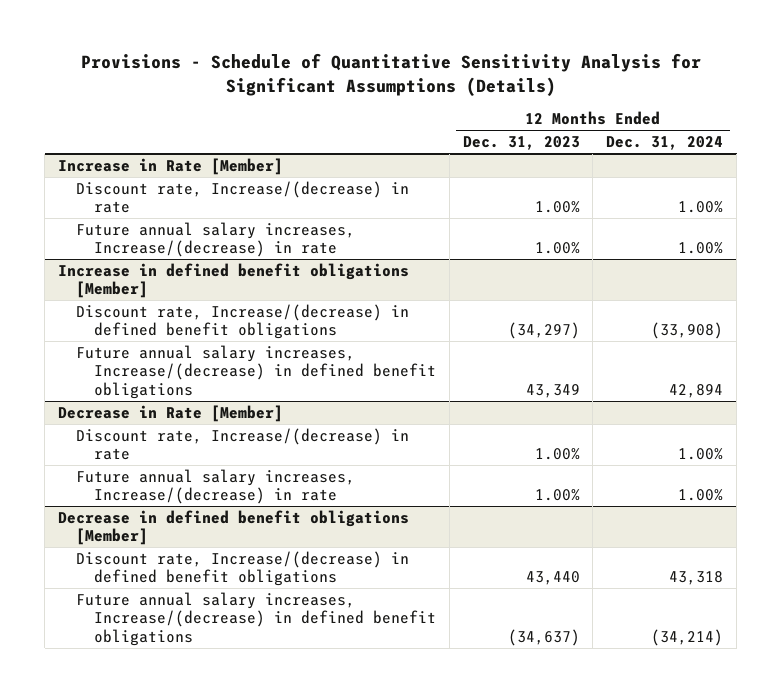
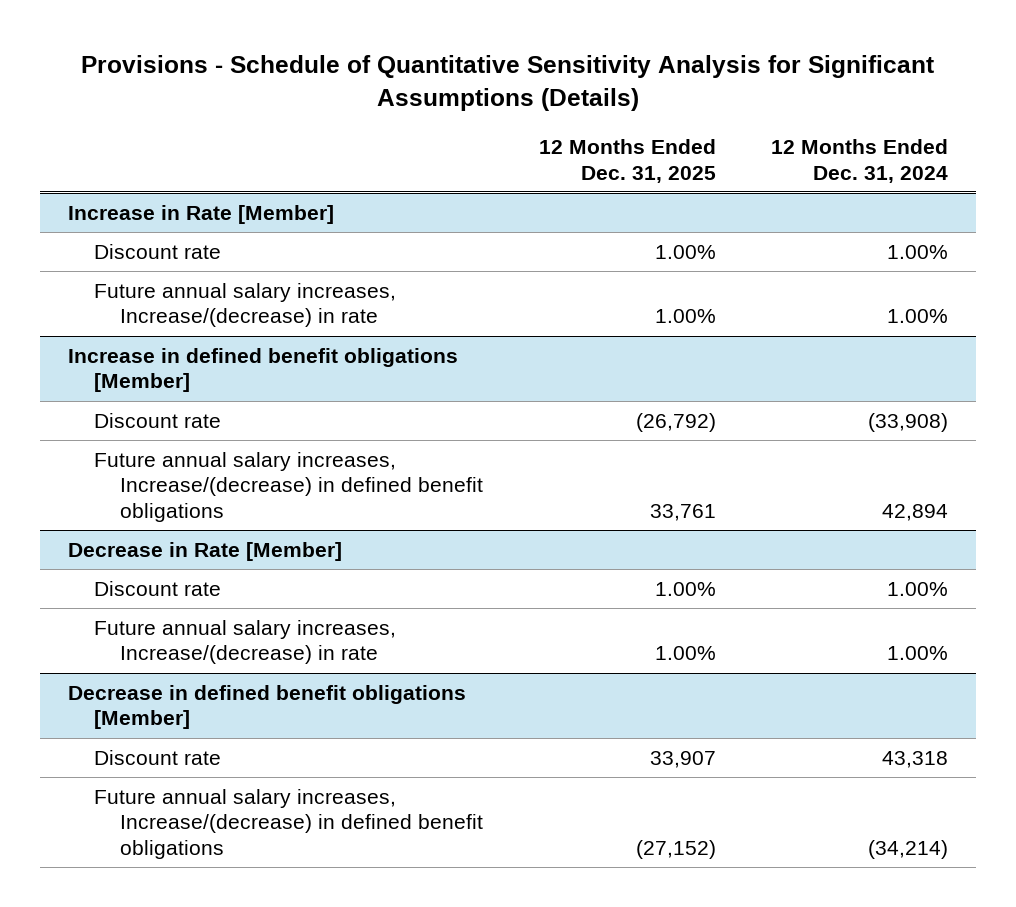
[462,136,580,151] Dec. 31, 2023 -> none
none -> [538,138,716,183] 12 Months Ended Dec. 31, 2025
[75,180,409,214] Discount rate, Increase/(decrease) in rate -> [94,243,222,259] Discount rate
[75,303,409,340] Discount rate, Increase/(decrease) in defined benefit obligations -> [94,412,222,428] Discount rate
[75,427,409,461] Discount rate, Increase/(decrease) in rate -> [94,580,222,596] Discount rate
[75,550,409,587] Discount rate, Increase/(decrease) in defined benefit obligations -> [94,749,222,765] Discount rate

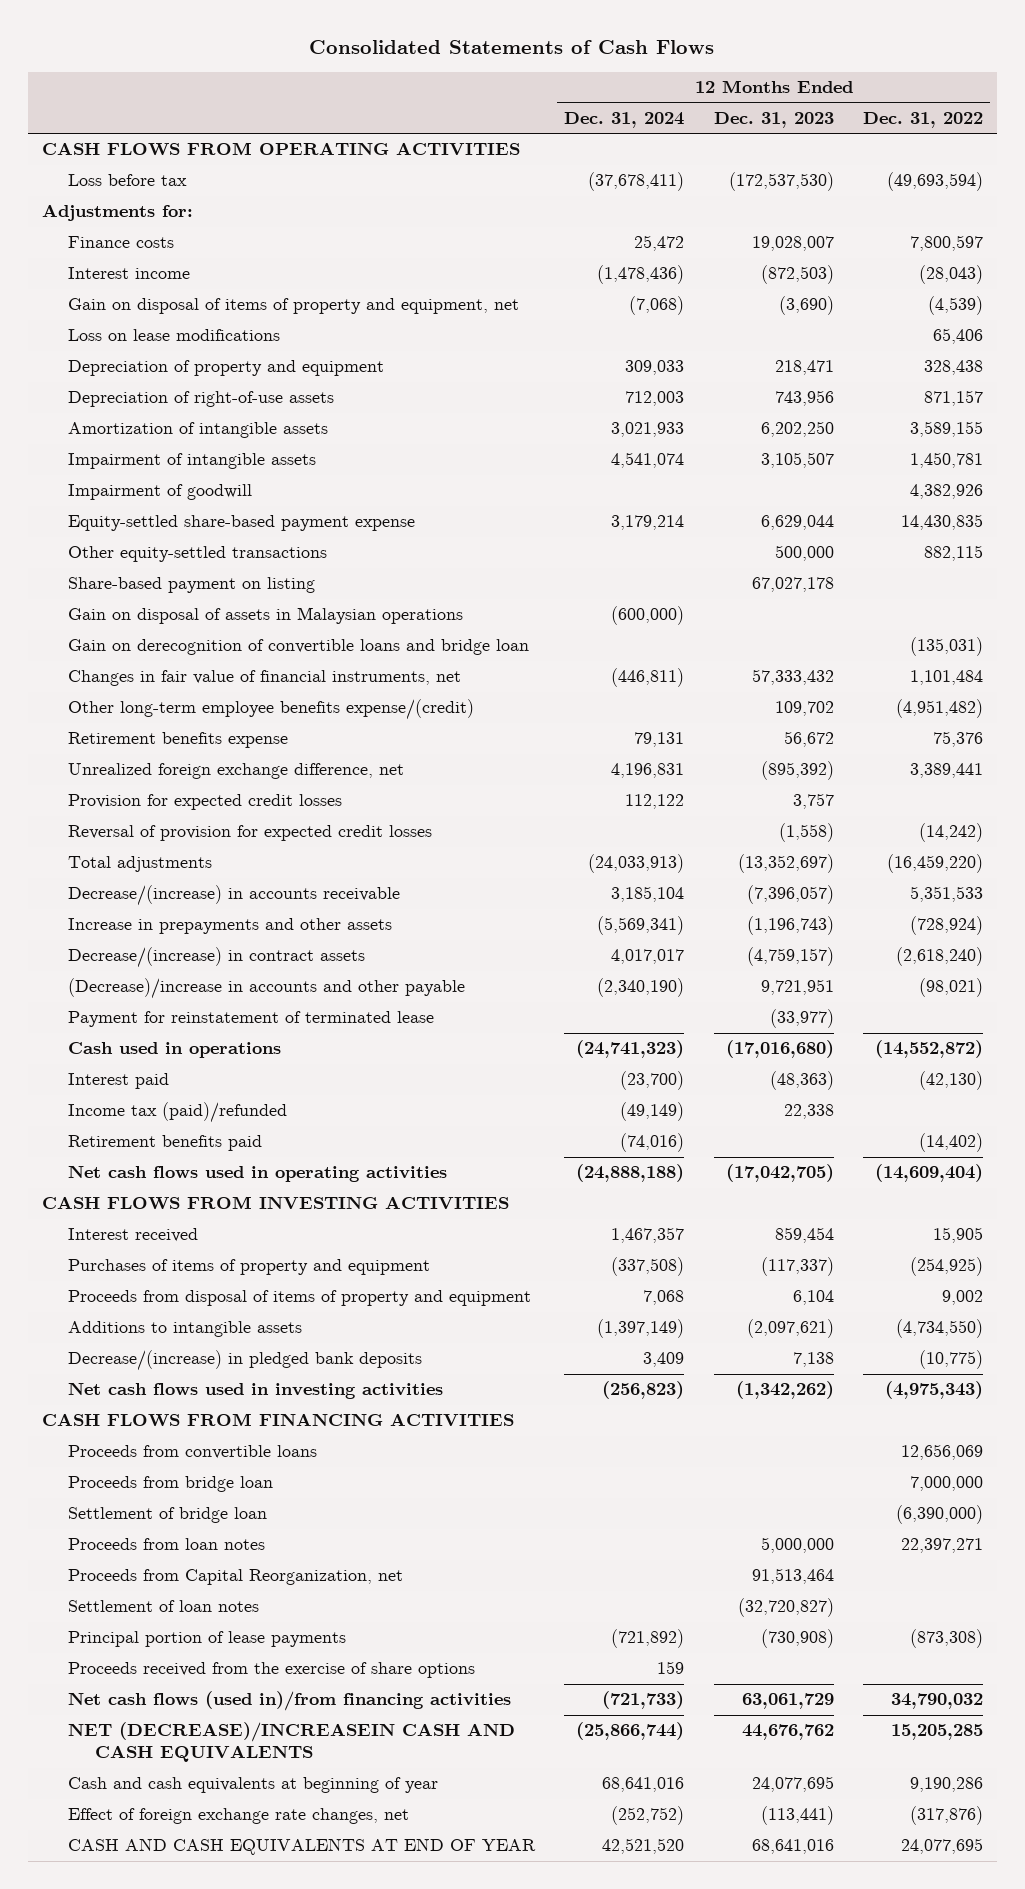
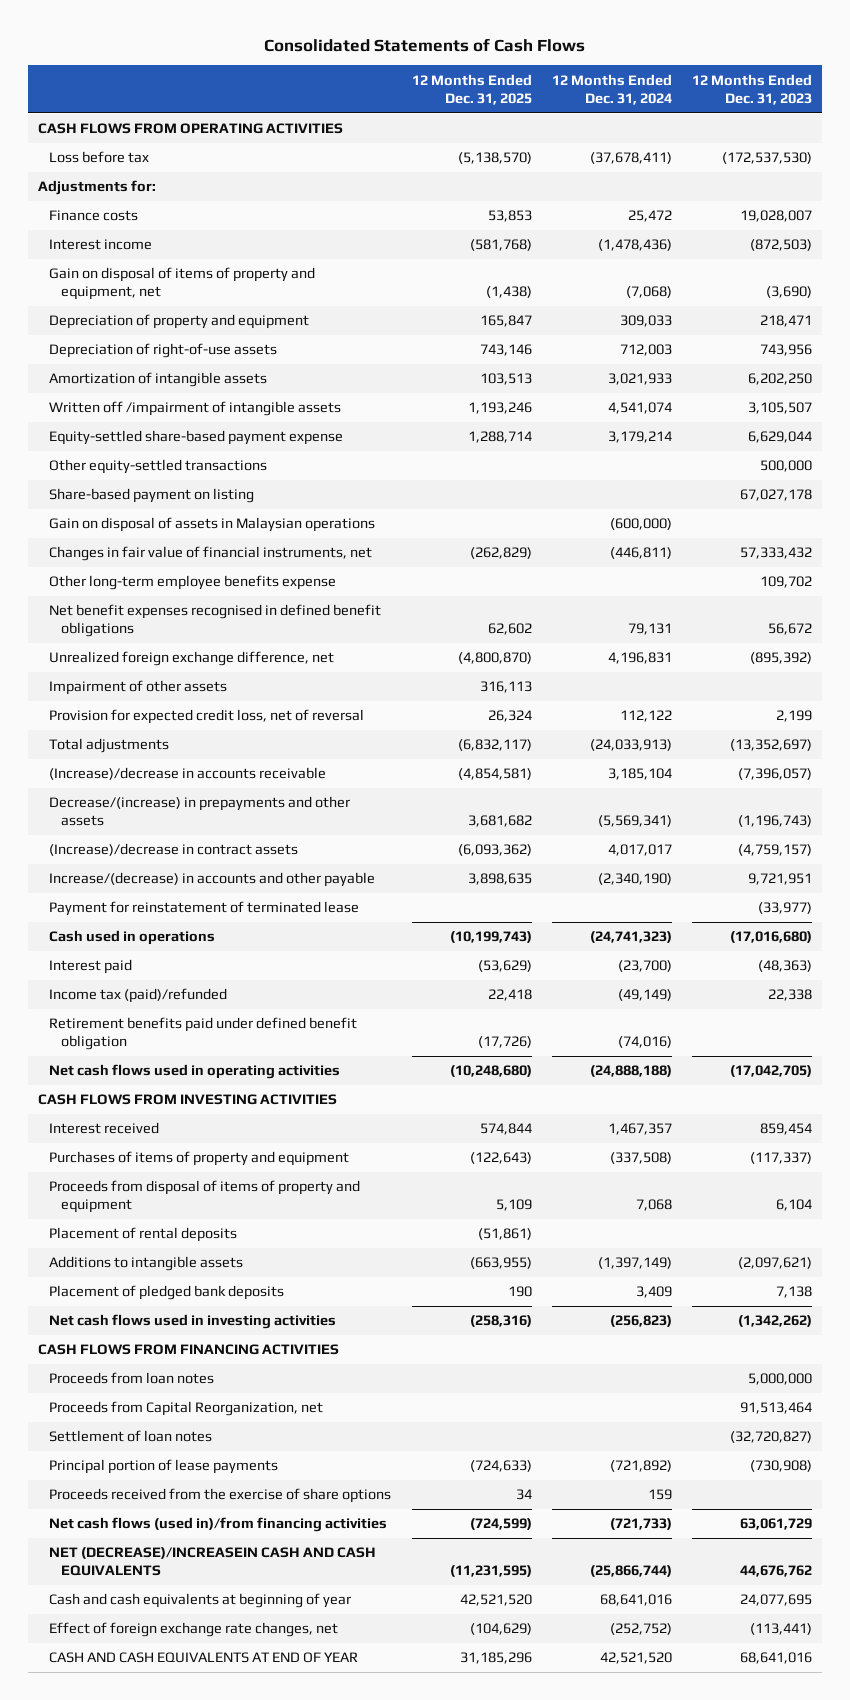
[862,111,983,128] Dec. 31, 2022 -> none
none -> [411,73,532,105] 12 Months Ended Dec. 31, 2025
[68,329,281,342] Loss on lease modifications -> none
[68,484,253,501] Impairment of goodwill -> none
[68,453,317,470] Impairment of intangible assets -> [49,401,342,417] Written off /impairment of intangible assets
[68,639,530,656] Gain on derecognition of convertible loans and bridge loan -> none
[68,699,475,721] Other long-term employee benefits expense/(credit) -> [49,575,337,591] Other long-term employee benefits expense
[68,732,289,749] Retirement benefits expense -> [49,604,382,638] Net benefit expenses recognised in defined benefit obligations
[68,825,433,842] Reversal of provision for expected credit losses -> none
none -> [49,680,228,696] Impairment of other assets
[68,794,343,811] Provision for expected credit losses -> [49,709,365,725] Provision for expected credit loss, net of reversal
[792,793,834,810] 3,757 -> [775,710,812,723] 2,199
[68,885,401,907] Decrease/(increase) in accounts receivable -> [49,767,327,781] (Increase)/decrease in accounts receivable
[68,918,393,935] Increase in prepayments and other assets -> [49,796,351,827] Decrease/(increase) in prepayments and other assets
[68,947,366,969] Decrease/(increase) in contract assets -> [49,843,299,857] (Increase)/decrease in contract assets
[68,978,466,1000] (Decrease)/increase in accounts and other payable -> [49,872,376,888] Increase/(decrease) in accounts and other payable
[68,1135,263,1152] Retirement benefits paid -> [49,1017,358,1051] Retirement benefits paid under defined benefit obligation
none -> [49,1227,238,1243] Placement of rental deposits
[68,1350,423,1372] Decrease/(increase) in pledged bank deposits -> [49,1285,285,1301] Placement of pledged bank deposits
[68,1445,318,1460] Proceeds from convertible loans -> none
[68,1476,274,1493] Proceeds from bridge loan -> none
[68,1507,268,1524] Settlement of bridge loan -> none

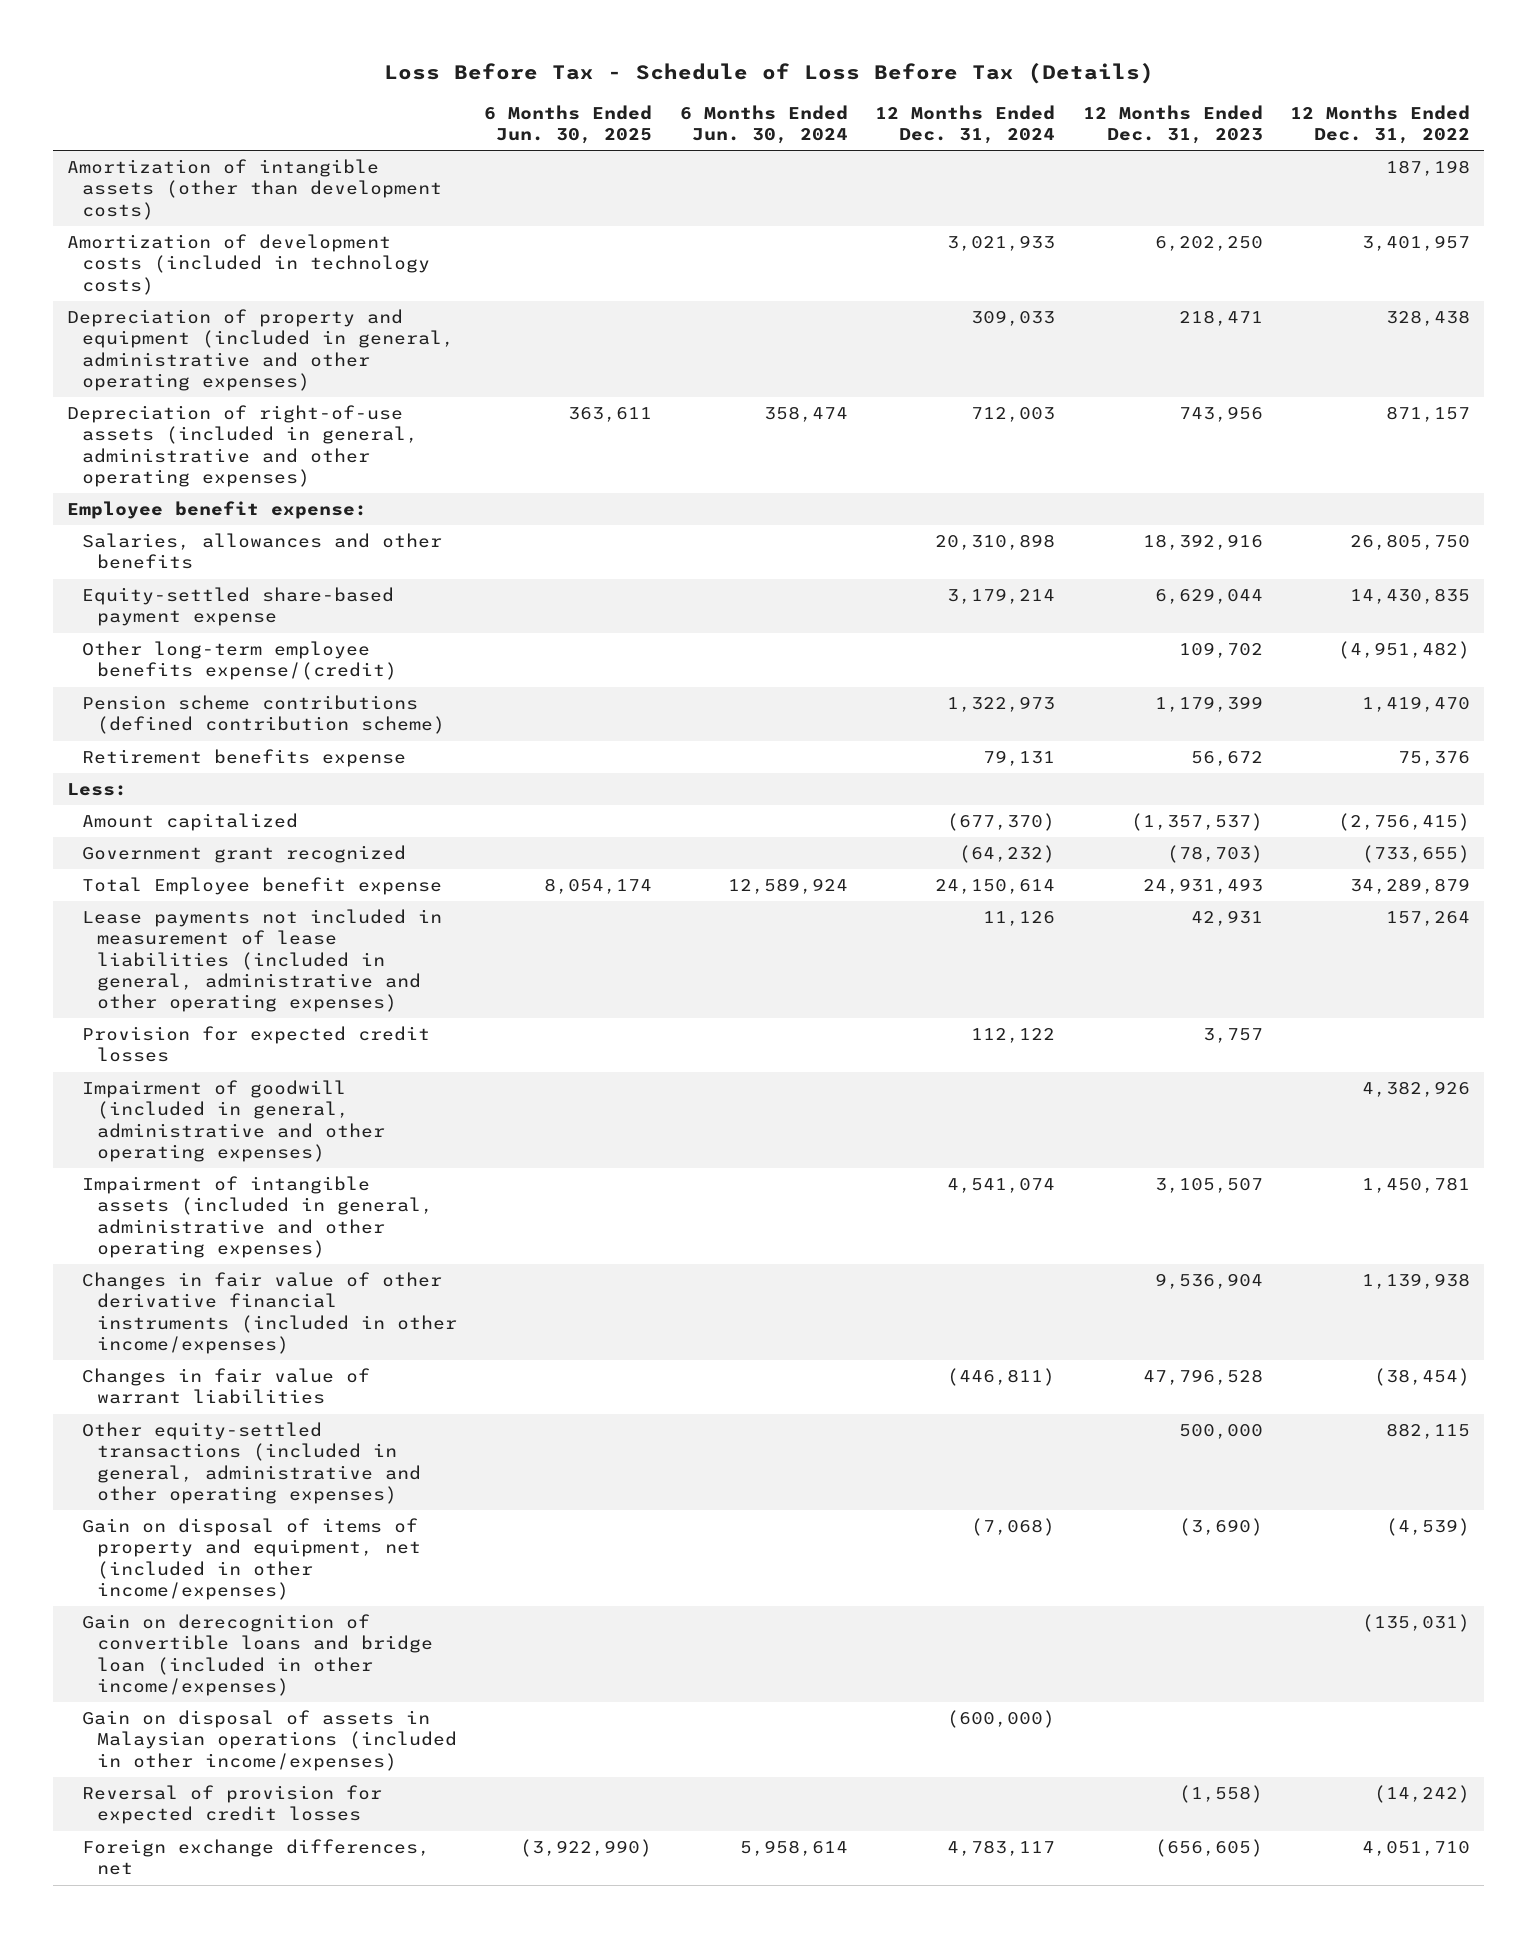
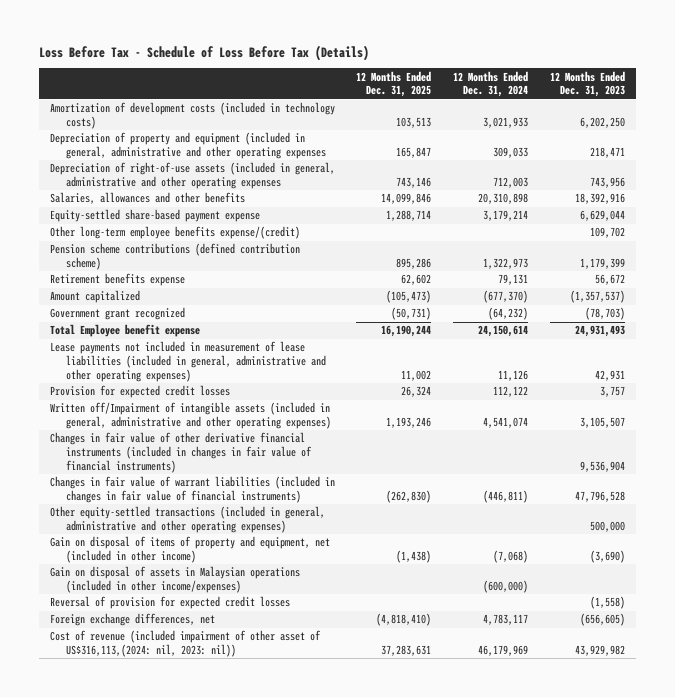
[484,104,653,144] 6 Months Ended Jun. 30, 2025 -> none
[679,104,848,144] 6 Months Ended Jun. 30, 2024 -> none
[1290,104,1471,144] 12 Months Ended Dec. 31, 2022 -> none
none -> [356,70,432,98] 12 Months Ended Dec. 31, 2025
[66,159,442,220] Amortization of intangible assets (other than development costs) -> none
[66,501,367,520] Employee benefit expense: -> none
[66,309,454,391] Depreciation of property and equipment (included in general, administrative and other operating expenses) -> [49,132,327,160] Depreciation of property and equipment (included in general, administrative and other operating expenses
[66,405,418,487] Depreciation of right-of-use assets (included in general, administrative and other operating expenses) -> [49,162,335,190] Depreciation of right-of-use assets (included in general, administrative and other operating expenses
[66,783,127,797] Less: -> none
[81,1080,385,1162] Impairment of goodwill (included in general, administrative and other operating expenses) -> none
[81,1176,433,1258] Impairment of intangible assets (included in general, administrative and other operating expenses) -> [49,402,332,430] Written off/Impairment of intangible assets (included in general, administrative and other operating expenses)
[81,1272,457,1354] Changes in fair value of other derivative financial instruments (included in other income/expenses) -> [49,432,313,473] Changes in fair value of other derivative financial instruments (included in changes in fair value of financial instruments)
[81,1368,370,1405] Changes in fair value of warrant liabilities -> [49,476,335,504] Changes in fair value of warrant liabilities (included in changes in fair value of financial instruments)
[81,1614,433,1696] Gain on derecognition of convertible loans and bridge loan (included in other income/expenses) -> none
[81,1518,421,1600] Gain on disposal of items of property and equipment, net (included in other income/expenses) -> [49,536,330,564] Gain on disposal of items of property and equipment, net (included in other income)
none -> [49,630,321,658] Cost of revenue (included impairment of other asset of US$316,113,(2024: nil, 2023: nil))

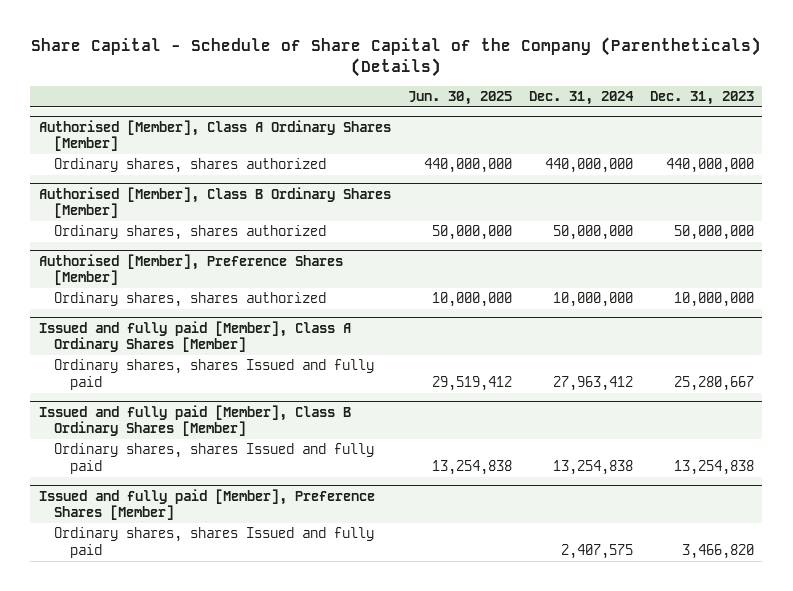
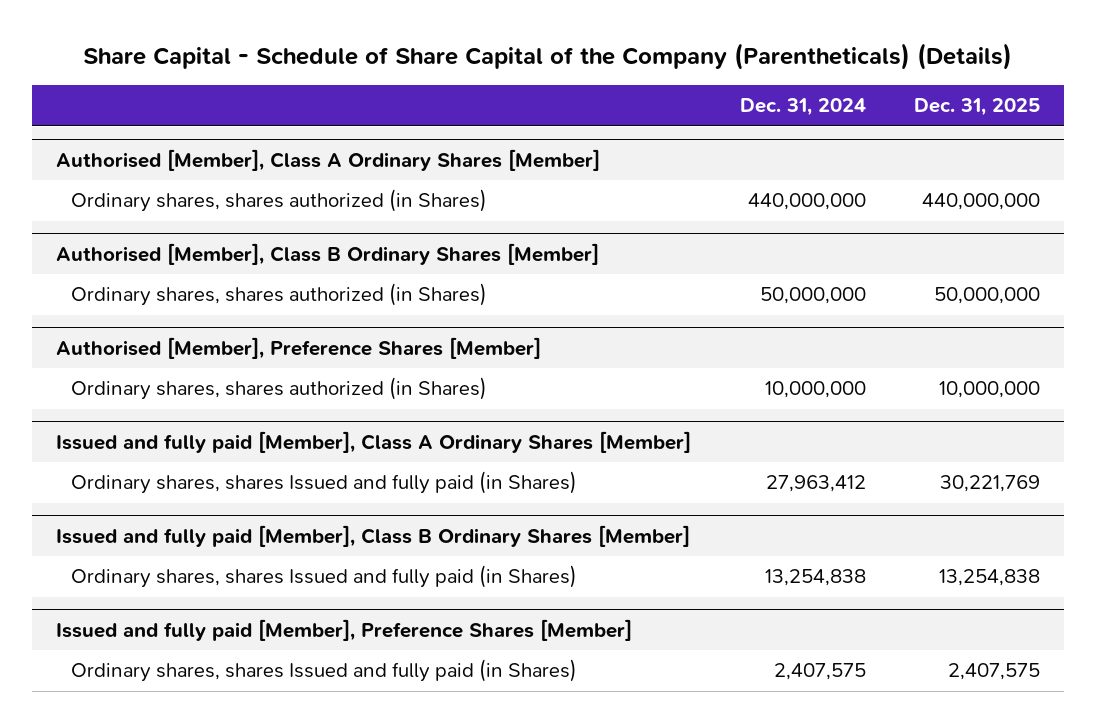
[407,91,512,106] Jun. 30, 2025 -> none
[649,91,754,106] Dec. 31, 2023 -> none
none -> [913,98,1040,117] Dec. 31, 2025
[54,158,327,174] Ordinary shares, shares authorized -> [71,189,488,213] Ordinary shares, shares authorized (in Shares)
[54,225,327,241] Ordinary shares, shares authorized -> [71,283,488,307] Ordinary shares, shares authorized (in Shares)
[54,292,327,308] Ordinary shares, shares authorized -> [71,377,488,401] Ordinary shares, shares authorized (in Shares)
[54,359,375,390] Ordinary shares, shares Issued and fully paid -> [71,471,578,495] Ordinary shares, shares Issued and fully paid (in Shares)
[54,443,375,474] Ordinary shares, shares Issued and fully paid -> [71,565,578,589] Ordinary shares, shares Issued and fully paid (in Shares)
[54,527,375,558] Ordinary shares, shares Issued and fully paid -> [71,659,578,683] Ordinary shares, shares Issued and fully paid (in Shares)

